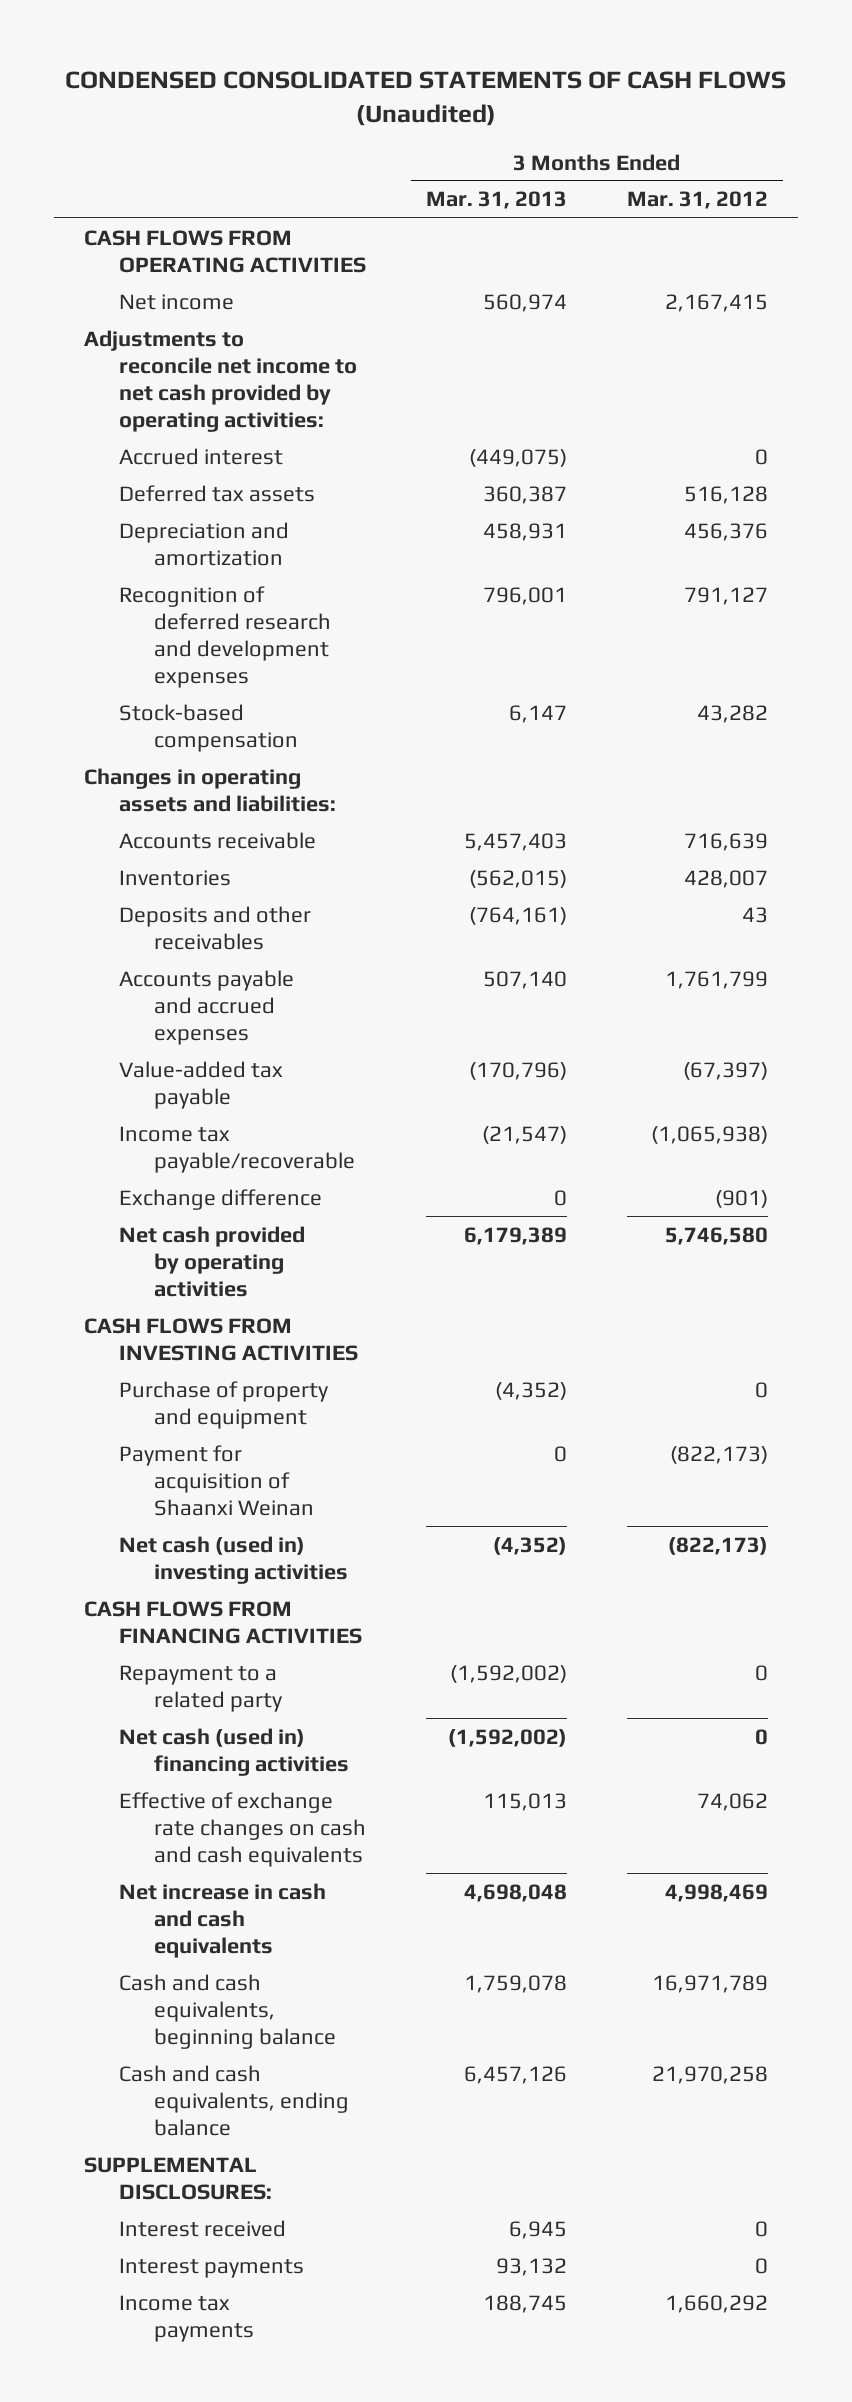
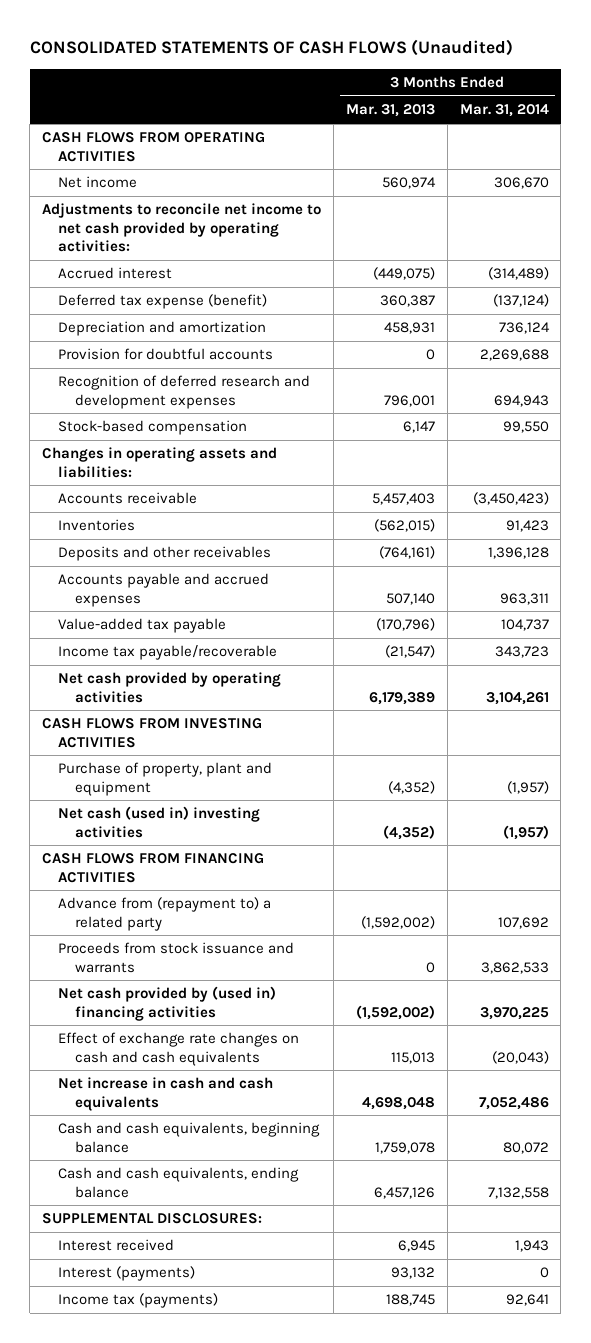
[65,71,787,127] CONDENSED CONSOLIDATED STATEMENTS OF CASH FLOWS (Unaudited) -> [29,39,513,57] CONSOLIDATED STATEMENTS OF CASH FLOWS (Unaudited)
[627,191,769,210] Mar. 31, 2012 -> none
none -> [459,104,549,118] Mar. 31, 2014
[119,484,316,502] Deferred tax assets -> [58,294,268,310] Deferred tax expense (benefit)
none -> [58,348,274,361] Provision for doubtful accounts
[119,1188,323,1210] Exchange difference -> none
[119,1444,315,1516] Payment for acquisition of Shaanxi Weinan -> none
[119,1380,329,1429] Purchase of property and equipment -> [58,762,273,796] Purchase of property, plant and equipment
[119,1664,283,1712] Repayment to a related party -> [58,897,272,931] Advance from (repayment to) a related party
none -> [58,942,295,973] Proceeds from stock issuance and warrants
[119,1727,350,1776] Net cash (used in) financing activities -> [58,986,277,1021] Net cash provided by (used in) financing activities
[119,1791,367,1867] Effective of exchange rate changes on cash and cash equivalents -> [58,1032,300,1066] Effect of exchange rate changes on cash and cash equivalents
[119,2257,305,2278] Interest payments -> [58,1266,196,1282] Interest (payments)
[119,2294,255,2342] Income tax payments -> [58,1293,219,1309] Income tax (payments)

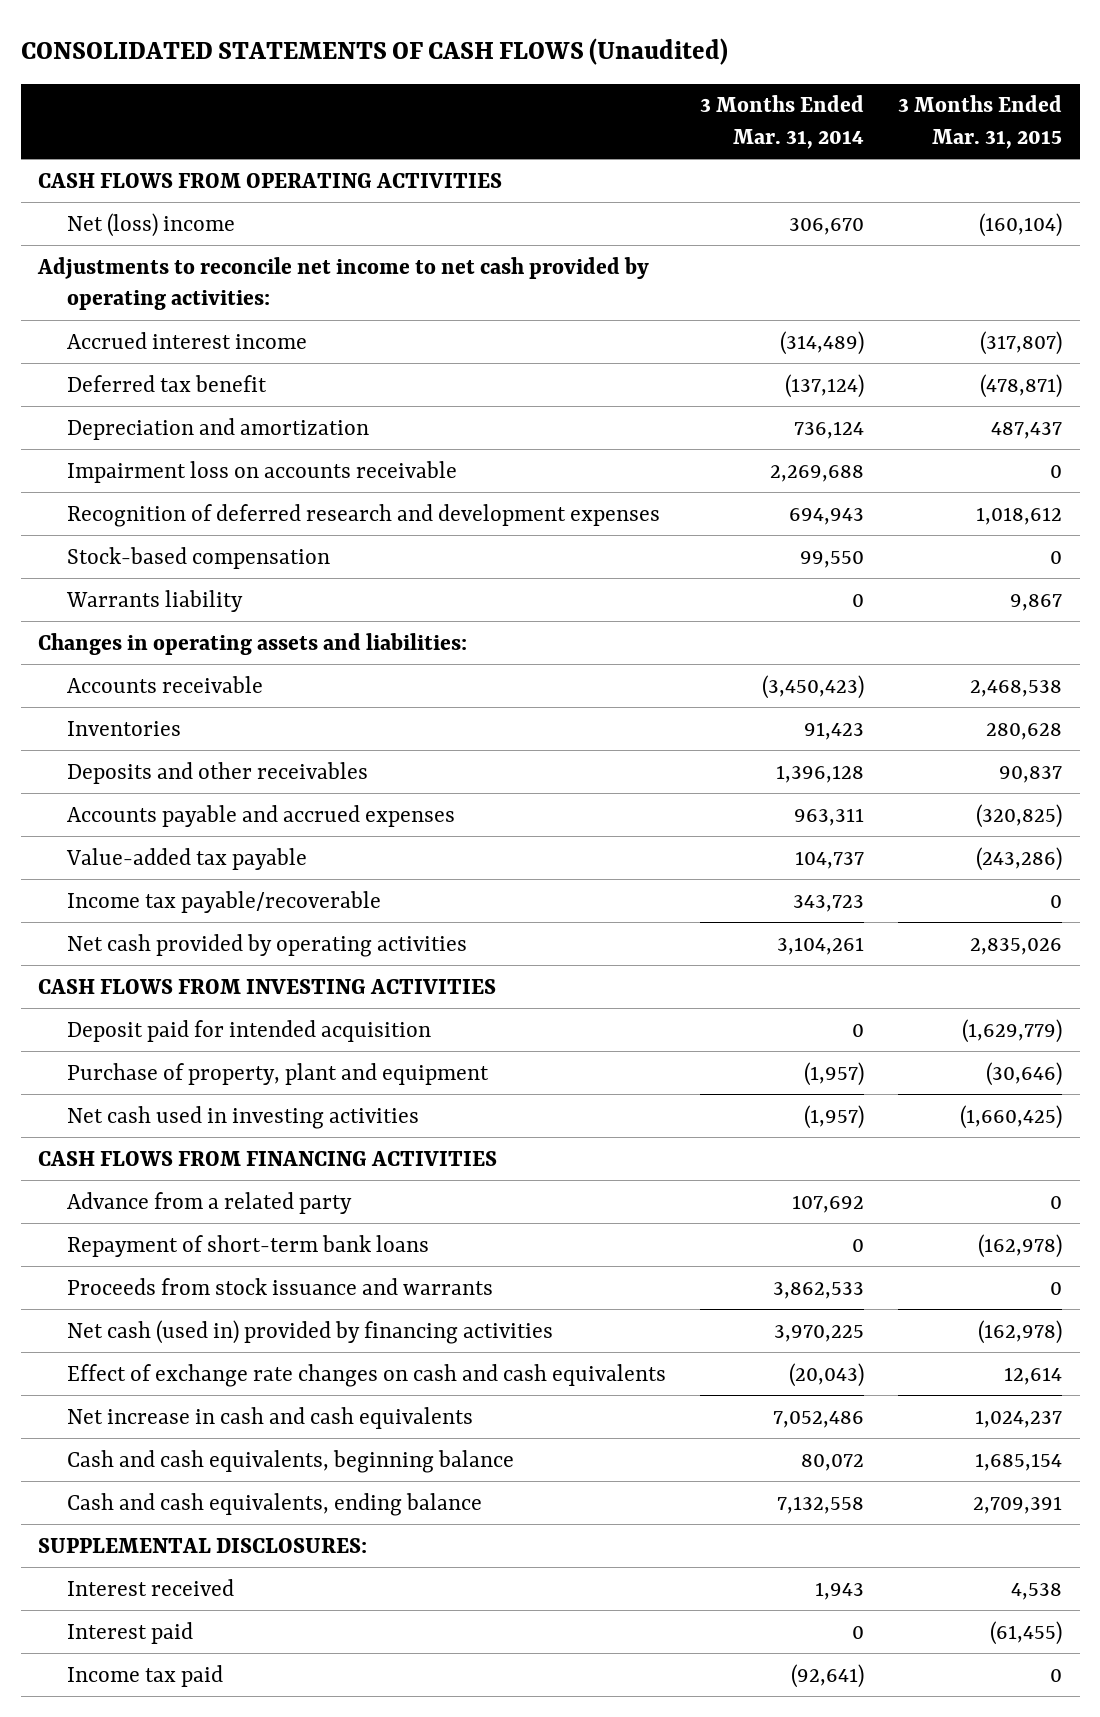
[345,104,435,118] Mar. 31, 2013 -> none
none -> [898,95,1063,149] 3 Months Ended Mar. 31, 2015
[58,176,138,189] Net income -> [66,212,235,237] Net (loss) income
[58,267,173,280] Accrued interest -> [66,331,307,349] Accrued interest income
[58,294,268,310] Deferred tax expense (benefit) -> [66,374,267,392] Deferred tax benefit
[58,348,274,361] Provision for doubtful accounts -> [66,460,457,483] Impairment loss on accounts receivable
none -> [65,589,243,612] Warrants liability
none -> [66,1019,431,1042] Deposit paid for intended acquisition
[58,806,261,838] Net cash (used in) investing activities -> [66,1105,419,1129] Net cash used in investing activities
[58,897,272,931] Advance from (repayment to) a related party -> [66,1191,352,1214] Advance from a related party
none -> [66,1234,429,1257] Repayment of short-term bank loans
[58,986,277,1021] Net cash provided by (used in) financing activities -> [66,1319,553,1344] Net cash (used in) provided by financing activities
[58,1266,196,1282] Interest (payments) -> [66,1621,193,1644] Interest paid
[58,1293,219,1309] Income tax (payments) -> [66,1664,223,1687] Income tax paid
[505,1294,549,1307] 92,641 -> [791,1663,865,1688] (92,641)

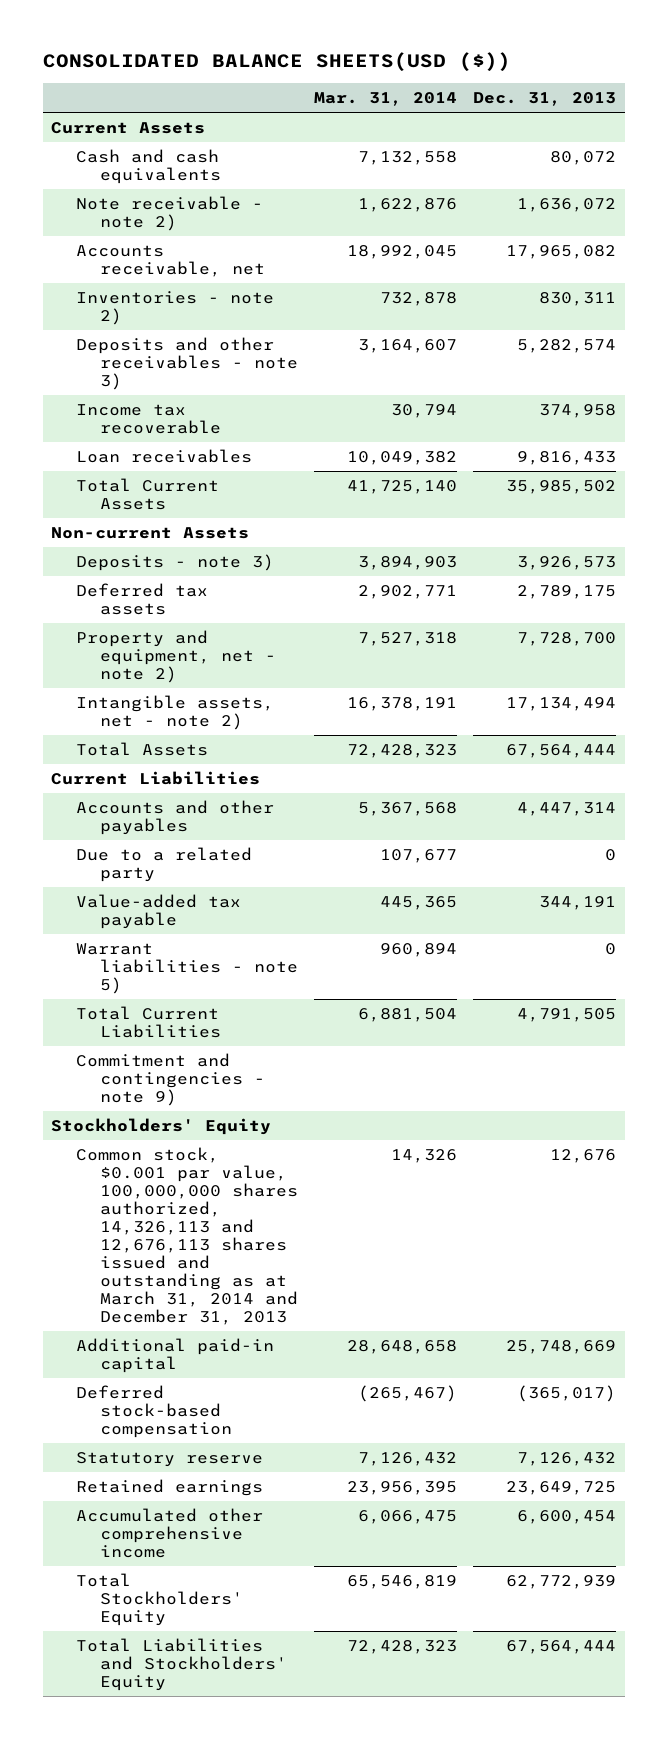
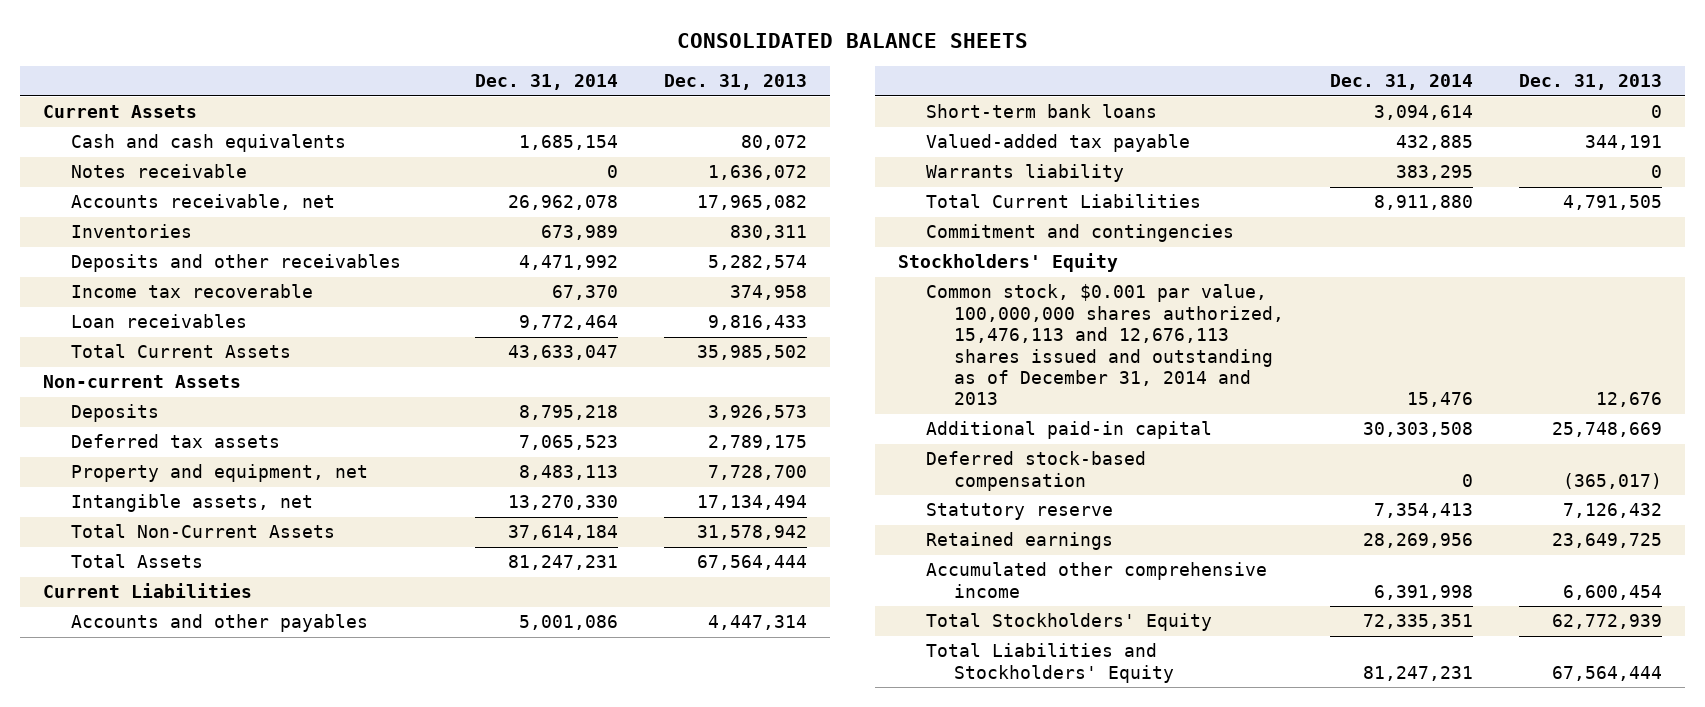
[43,52,512,72] CONSOLIDATED BALANCE SHEETS(USD ($)) -> [676,33,1028,49] CONSOLIDATED BALANCE SHEETS
[314,92,458,107] Mar. 31, 2014 -> none
none -> [475,74,619,91] Dec. 31, 2014
[75,196,263,232] Note receivable - note 2) -> [71,164,248,179] Notes receivable
[75,291,274,326] Inventories - note 2) -> [71,224,193,239] Inventories
[75,337,299,391] Deposits and other receivables - note 3) -> [71,254,402,273] Deposits and other receivables
[75,554,274,572] Deposits - note 3) -> [71,404,160,423] Deposits
[75,630,277,684] Property and equipment, net - note 2) -> [71,464,369,483] Property and equipment, net
[75,695,274,731] Intangible assets, net - note 2) -> [71,494,314,513] Intangible assets, net
none -> [71,524,336,539] Total Non-Current Assets
[75,847,252,883] Due to a related party -> none
none -> [926,104,1158,119] Short-term bank loans
[75,894,241,930] Value-added tax payable -> [926,134,1191,153] Valued-added tax payable
[75,943,299,995] Warrant liabilities - note 5) -> [926,164,1125,183] Warrants liability
[75,1053,266,1107] Commitment and contingencies - note 9) -> [926,224,1235,243] Commitment and contingencies
[75,1147,299,1326] Common stock, $0.001 par value, 100,000,000 shares authorized, 14,326,113 and 12,676,113 shares issued and outstanding as at March 31, 2014 and December 31, 2013 -> [926,284,1285,406] Common stock, $0.001 par value, 100,000,000 shares authorized, 15,476,113 and 12,676,113 shares issued and outstanding as of December 31, 2014 and 2013

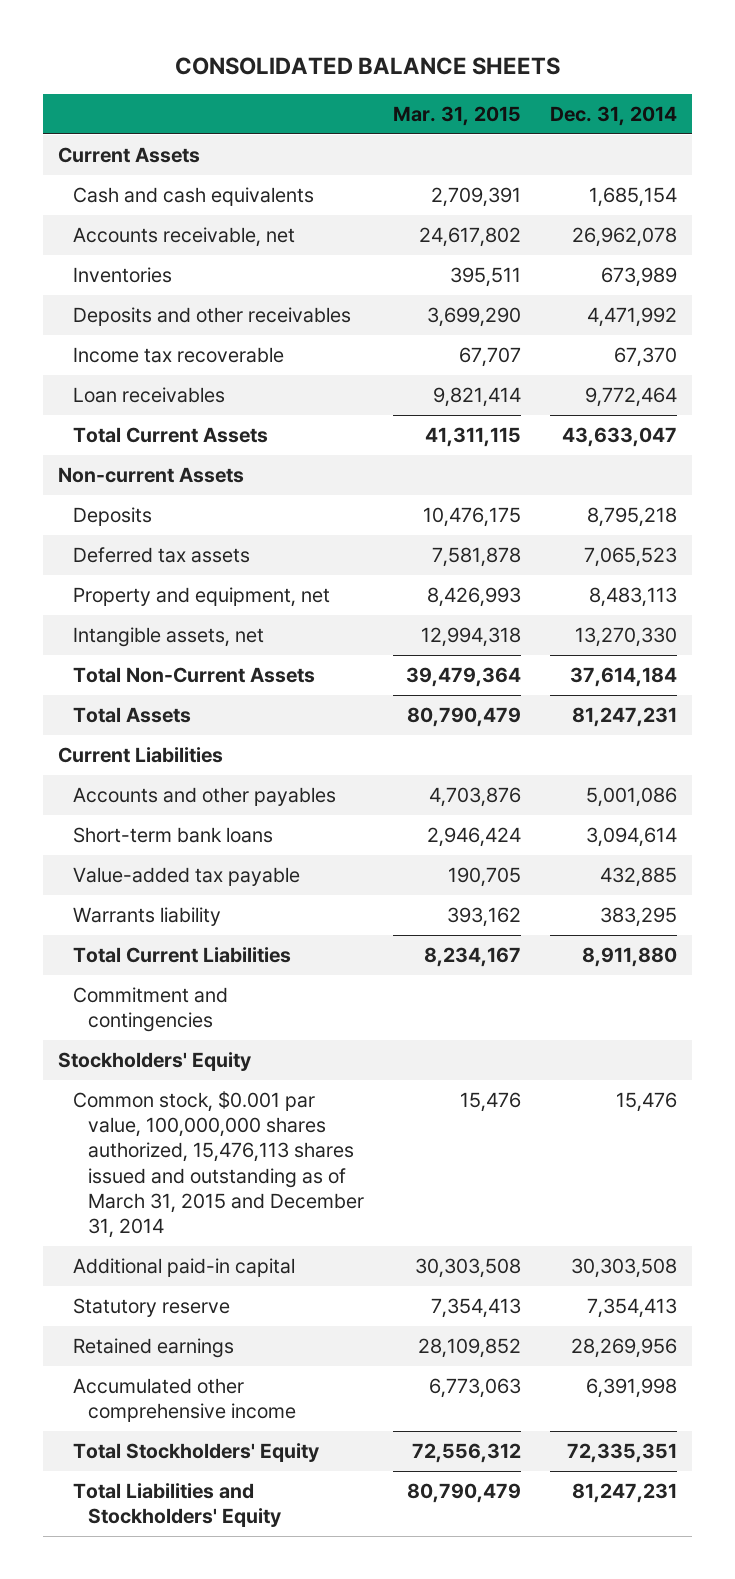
[664,74,808,91] Dec. 31, 2013 -> none
none -> [393,106,522,127] Mar. 31, 2015
[71,164,248,179] Notes receivable -> none
[926,134,1191,153] Valued-added tax payable -> [73,866,301,886] Value-added tax payable
[926,284,1285,406] Common stock, $0.001 par value, 100,000,000 shares authorized, 15,476,113 and 12,676,113 shares issued and outstanding as of December 31, 2014 and 2013 -> [73,1090,365,1239] Common stock, $0.001 par value, 100,000,000 shares authorized, 15,476,113 shares issued and outstanding as of March 31, 2015 and December 31, 2014
[926,451,1147,491] Deferred stock-based compensation -> none

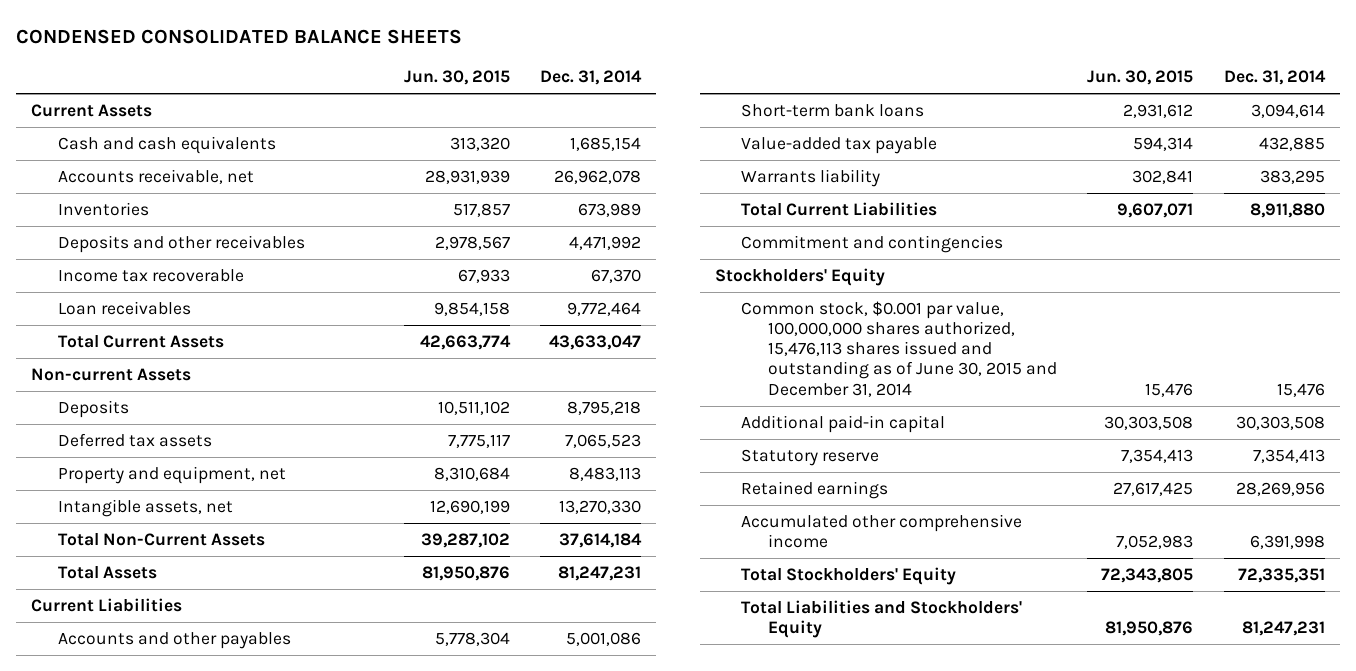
[174,57,560,76] CONSOLIDATED BALANCE SHEETS -> [15,28,462,44] CONDENSED CONSOLIDATED BALANCE SHEETS
[393,106,522,127] Mar. 31, 2015 -> none
none -> [403,70,510,86] Jun. 30, 2015
[73,1090,365,1239] Common stock, $0.001 par value, 100,000,000 shares authorized, 15,476,113 shares issued and outstanding as of March 31, 2015 and December 31, 2014 -> [741,301,1057,397] Common stock, $0.001 par value, 100,000,000 shares authorized, 15,476,113 shares issued and outstanding as of June 30, 2015 and December 31, 2014

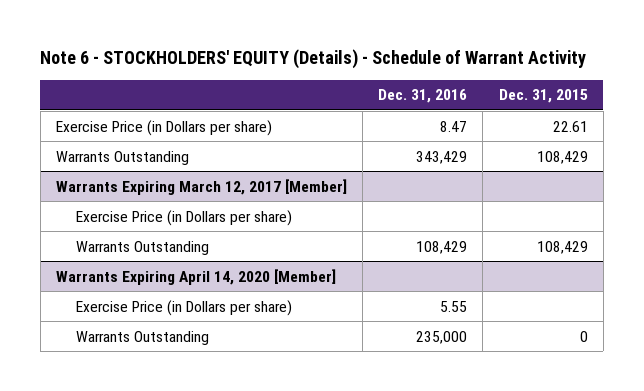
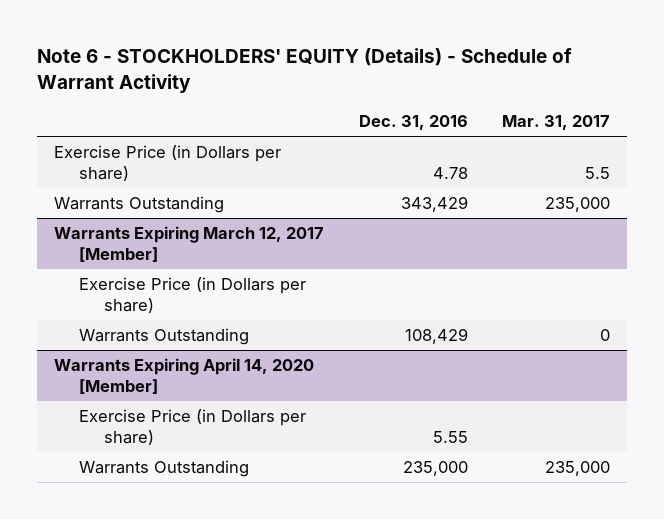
[498,89,588,104] Dec. 31, 2015 -> none
none -> [501,115,610,131] Mar. 31, 2017
[440,120,468,132] 8.47 -> [432,167,468,180] 4.78

